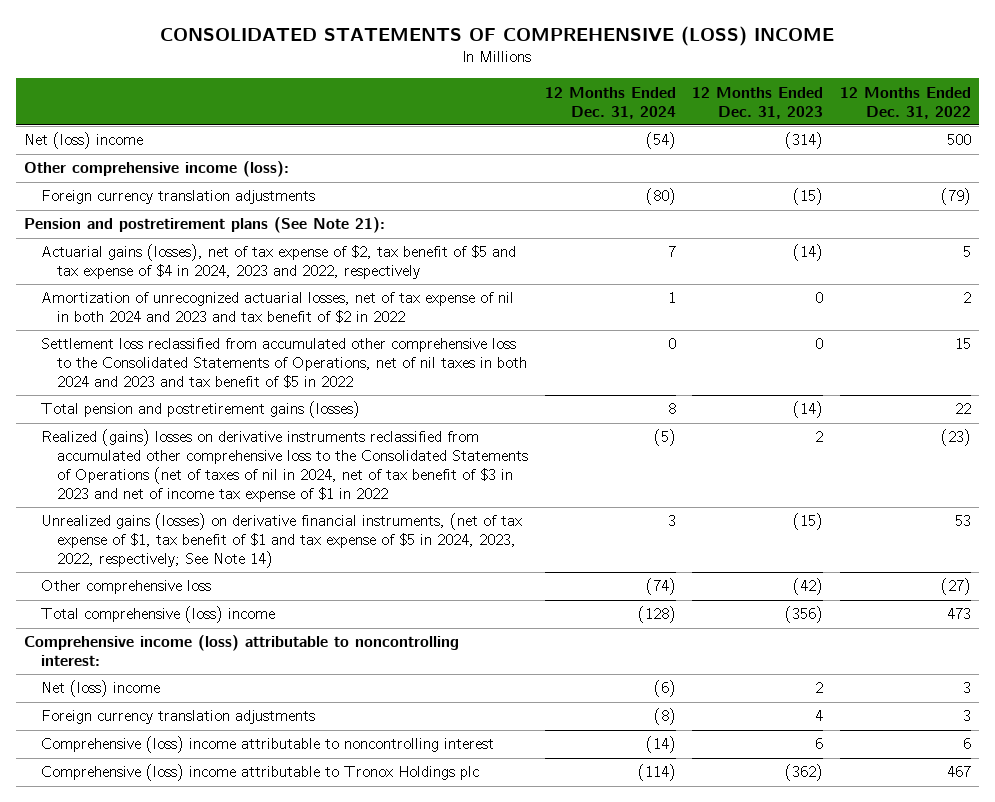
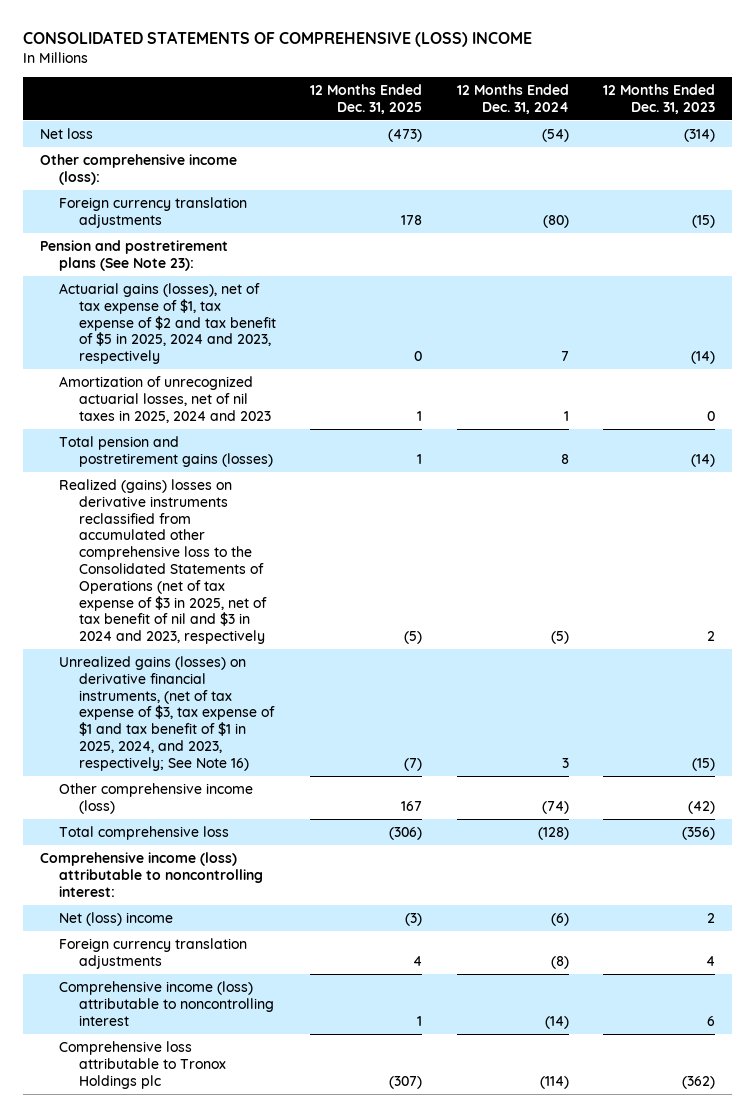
[839,86,971,119] 12 Months Ended Dec. 31, 2022 -> none
none -> [310,83,423,114] 12 Months Ended Dec. 31, 2025
[24,132,144,150] Net (loss) income -> [39,127,93,139] Net loss
[40,338,528,388] Settlement loss reclassified from accumulated other comprehensive loss to the Consolidated Statements of Operations, net of nil taxes in both 2024 and 2023 and tax benefit of $5 in 2022 -> none
[24,217,386,234] Pension and postretirement plans (See Note 21): -> [39,239,228,271] Pension and postretirement plans (See Note 23):
[40,244,516,280] Actuarial gains (losses), net of tax expense of $2, tax benefit of $5 and tax expense of $4 in 2024, 2023 and 2022, respectively -> [59,282,277,365] Actuarial gains (losses), net of tax expense of $1, tax expense of $2 and tax benefit of $5 in 2025, 2024 and 2023, respectively
[40,292,514,324] Amortization of unrecognized actuarial losses, net of tax expense of nil in both 2024 and 2023 and tax benefit of $2 in 2022 -> [59,375,272,423] Amortization of unrecognized actuarial losses, net of nil taxes in 2025, 2024 and 2023
[40,429,529,502] Realized (gains) losses on derivative instruments reclassified from accumulated other comprehensive loss to the Consolidated Statements of Operations (net of taxes of nil in 2024, net of tax benefit of $3 in 2023 and net of income tax expense of $1 in 2022 -> [59,478,268,645] Realized (gains) losses on derivative instruments reclassified from accumulated other comprehensive loss to the Consolidated Statements of Operations (net of tax expense of $3 in 2025, net of tax benefit of nil and $3 in 2024 and 2023, respectively
[40,513,522,568] Unrealized gains (losses) on derivative financial instruments, (net of tax expense of $1, tax benefit of $1 and tax expense of $5 in 2024, 2023, 2022, respectively; See Note 14) -> [59,655,276,771] Unrealized gains (losses) on derivative financial instruments, (net of tax expense of $3, tax expense of $1 and tax benefit of $1 in 2025, 2024, and 2023, respectively; See Note 16)
[40,580,211,595] Other comprehensive loss -> [59,782,254,814] Other comprehensive income (loss)
[40,606,275,624] Total comprehensive (loss) income -> [59,825,230,840] Total comprehensive loss
[40,736,494,754] Comprehensive (loss) income attributable to noncontrolling interest -> [59,980,275,1026] Comprehensive income (loss) attributable to noncontrolling interest
[40,764,479,782] Comprehensive (loss) income attributable to Tronox Holdings plc -> [59,1040,227,1089] Comprehensive loss attributable to Tronox Holdings plc

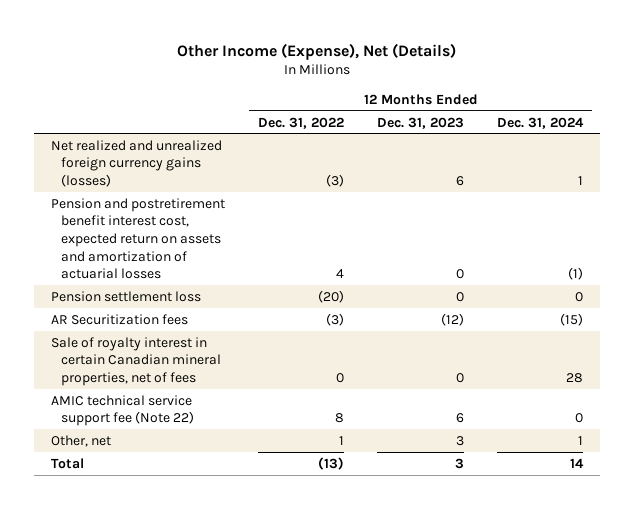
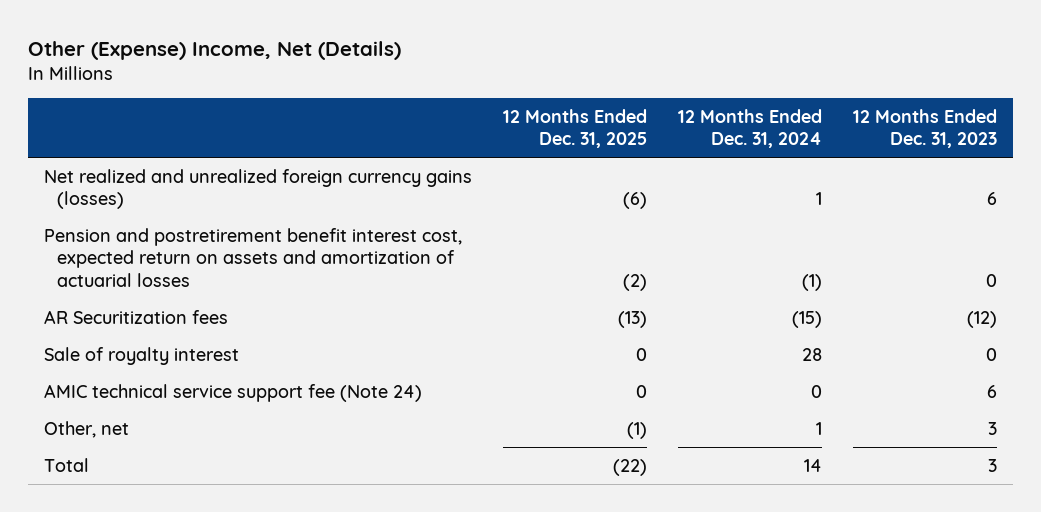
[176,42,456,60] Other Income (Expense), Net (Details) -> [28,41,402,61] Other (Expense) Income, Net (Details)
[257,116,344,129] Dec. 31, 2022 -> none
none -> [502,108,647,149] 12 Months Ended Dec. 31, 2025
[50,290,201,302] Pension settlement loss -> none
[50,336,221,387] Sale of royalty interest in certain Canadian mineral properties, net of fees -> [43,346,239,365] Sale of royalty interest
[50,394,194,427] AMIC technical service support fee (Note 22) -> [43,383,422,402] AMIC technical service support fee (Note 24)

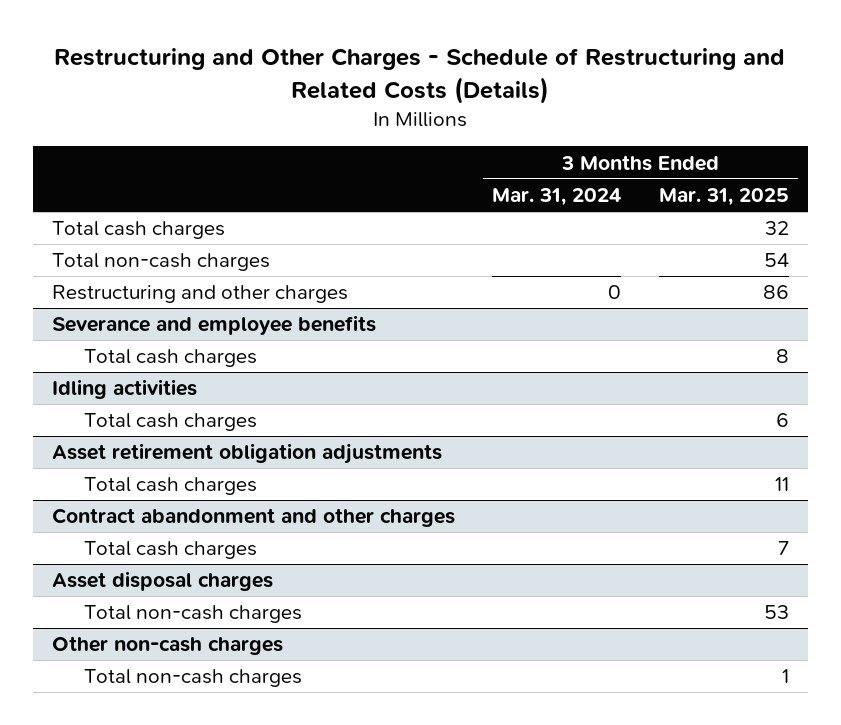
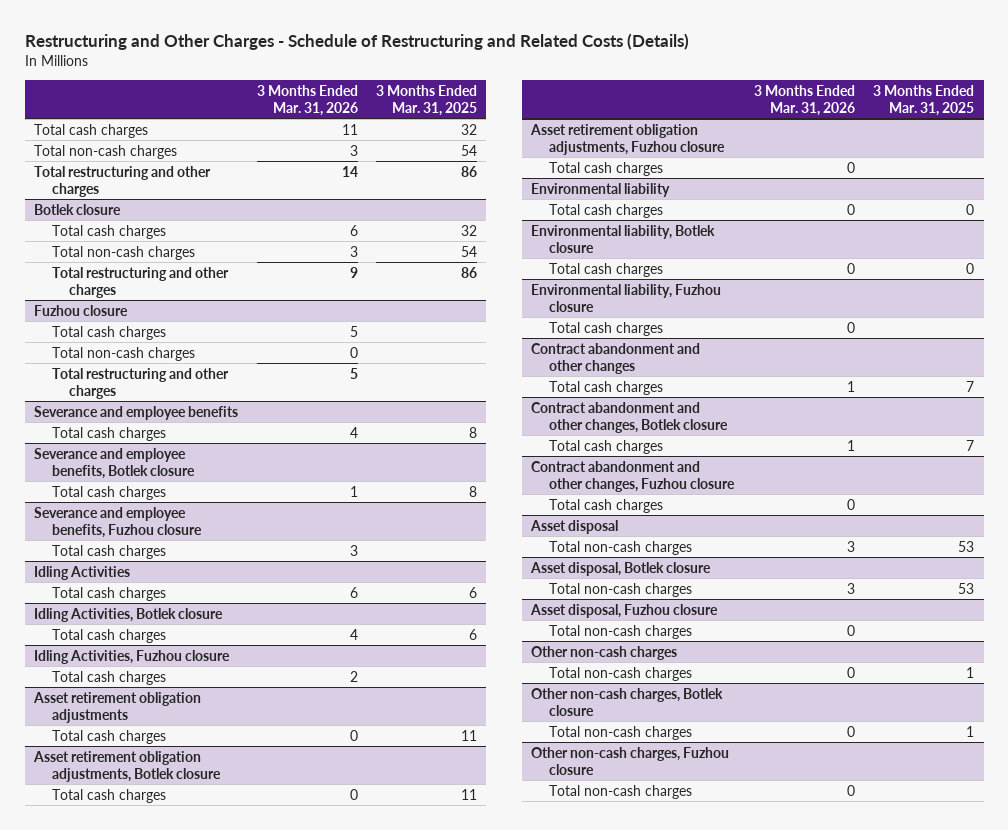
[492,188,622,207] Mar. 31, 2024 -> none
none -> [256,84,358,116] 3 Months Ended Mar. 31, 2026
[51,285,348,304] Restructuring and other charges -> [34,165,212,197] Total restructuring and other charges
none -> [34,203,122,215] Botlek closure
none -> [51,224,166,239] Total cash charges
none -> [51,245,195,260] Total non-cash charges
none -> [51,266,229,298] Total restructuring and other charges
none -> [34,304,129,316] Fuzhou closure
none -> [51,325,166,340] Total cash charges
none -> [51,346,195,361] Total non-cash charges
none -> [51,367,229,399] Total restructuring and other charges
none -> [34,447,195,479] Severance and employee benefits, Botlek closure
none -> [51,485,166,500] Total cash charges
none -> [34,506,202,538] Severance and employee benefits, Fuzhou closure
none -> [51,544,166,559] Total cash charges
[51,379,197,400] Idling activities -> [34,565,131,580] Idling Activities
none -> [34,607,224,622] Idling Activities, Botlek closure
none -> [51,628,166,643] Total cash charges
none -> [34,649,231,664] Idling Activities, Fuzhou closure
none -> [51,670,166,685] Total cash charges
none -> [33,750,221,782] Asset retirement obligation adjustments, Botlek closure
none -> [51,788,166,803] Total cash charges
none -> [530,123,725,155] Asset retirement obligation adjustments, Fuzhou closure
none -> [548,161,663,176] Total cash charges
none -> [531,182,671,197] Environmental liability
none -> [548,203,663,218] Total cash charges
none -> [531,224,716,253] Environmental liability, Botlek closure
none -> [548,262,663,277] Total cash charges
none -> [531,283,722,312] Environmental liability, Fuzhou closure
none -> [548,321,663,336] Total cash charges
[51,508,455,528] Contract abandonment and other charges -> [531,342,701,374] Contract abandonment and other changes
none -> [531,401,728,433] Contract abandonment and other changes, Botlek closure
none -> [548,439,663,454] Total cash charges
none -> [531,460,735,492] Contract abandonment and other changes, Fuzhou closure
none -> [548,498,663,513] Total cash charges
[51,571,273,592] Asset disposal charges -> [530,519,619,534] Asset disposal
none -> [530,561,712,576] Asset disposal, Botlek closure
none -> [548,582,692,597] Total non-cash charges
none -> [530,603,719,618] Asset disposal, Fuzhou closure
none -> [548,624,692,639] Total non-cash charges
none -> [531,687,724,716] Other non-cash charges, Botlek closure
none -> [548,725,692,740] Total non-cash charges
none -> [531,746,730,775] Other non-cash charges, Fuzhou closure
none -> [548,784,692,799] Total non-cash charges

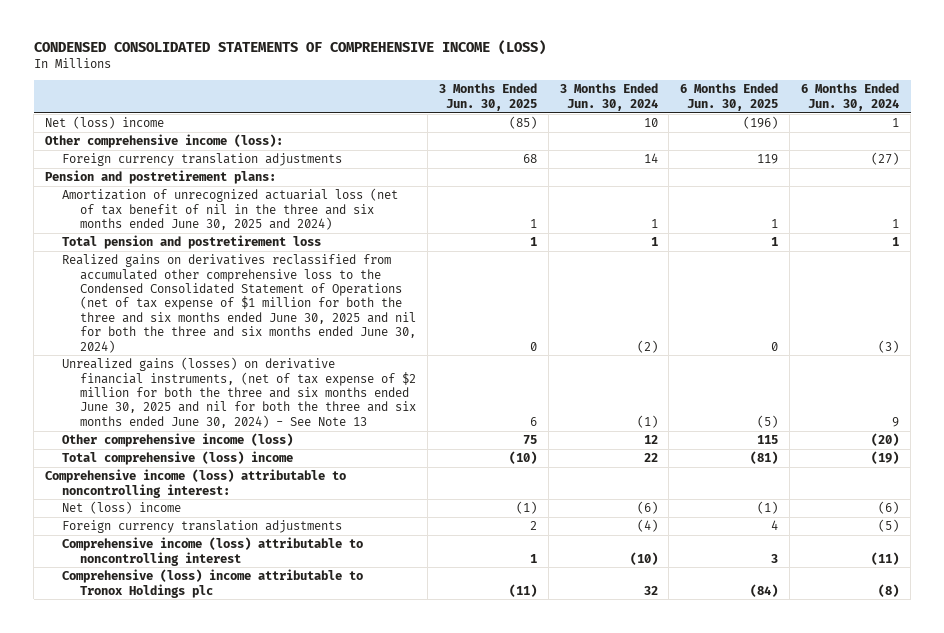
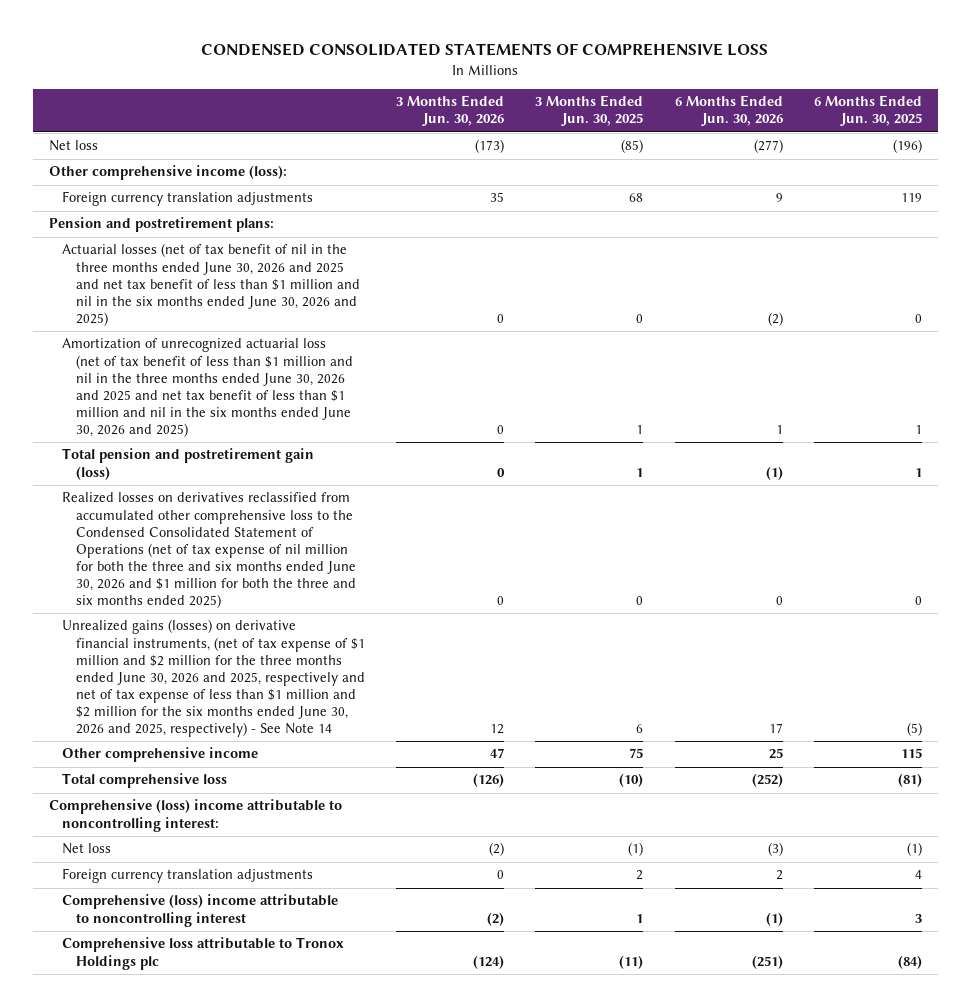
[33,40,546,56] CONDENSED CONSOLIDATED STATEMENTS OF COMPREHENSIVE INCOME (LOSS) -> [201,43,769,57] CONDENSED CONSOLIDATED STATEMENTS OF COMPREHENSIVE LOSS
[559,83,658,111] 3 Months Ended Jun. 30, 2024 -> none
[801,83,900,111] 6 Months Ended Jun. 30, 2024 -> none
none -> [395,95,504,127] 3 Months Ended Jun. 30, 2026
none -> [674,95,783,127] 6 Months Ended Jun. 30, 2026
[45,116,165,130] Net (loss) income -> [48,140,98,152] Net loss
none -> [62,243,360,326] Actuarial losses (net of tax benefit of nil in the three months ended June 30, 2026 and 2025 and net tax benefit of less than $1 million and nil in the six months ended June 30, 2026 and 2025)
[62,188,399,230] Amortization of unrecognized actuarial loss (net of tax benefit of nil in the three and six months ended June 30, 2025 and 2024) -> [62,338,353,437] Amortization of unrecognized actuarial loss (net of tax benefit of less than $1 million and nil in the three months ended June 30, 2026 and 2025 and net tax benefit of less than $1 million and nil in the six months ended June 30, 2026 and 2025)
[62,235,322,250] Total pension and postretirement loss -> [62,448,315,480] Total pension and postretirement gain (loss)
[62,254,416,353] Realized gains on derivatives reclassified from accumulated other comprehensive loss to the Condensed Consolidated Statement of Operations (net of tax expense of $1 million for both the three and six months ended June 30, 2025 and nil for both the three and six months ended June 30, 2024) -> [62,492,356,608] Realized losses on derivatives reclassified from accumulated other comprehensive loss to the Condensed Consolidated Statement of Operations (net of tax expense of nil million for both the three and six months ended June 30, 2026 and $1 million for both the three and six months ended 2025)
[62,357,416,428] Unrealized gains (losses) on derivative financial instruments, (net of tax expense of $2 million for both the three and six months ended June 30, 2025 and nil for both the three and six months ended June 30, 2024) - See Note 13 -> [62,619,365,737] Unrealized gains (losses) on derivative financial instruments, (net of tax expense of $1 million and $2 million for the three months ended June 30, 2026 and 2025, respectively and net of tax expense of less than $1 million and $2 million for the six months ended June 30, 2026 and 2025, respectively) - See Note 14
[62,433,294,448] Other comprehensive income (loss) -> [62,747,259,763] Other comprehensive income
[62,451,294,466] Total comprehensive (loss) income -> [62,773,228,789] Total comprehensive loss
[45,469,347,498] Comprehensive income (loss) attributable to noncontrolling interest: -> [48,799,342,832] Comprehensive (loss) income attributable to noncontrolling interest:
[62,501,182,515] Net (loss) income -> [62,843,112,855] Net loss
[62,537,364,566] Comprehensive income (loss) attributable to noncontrolling interest -> [62,894,339,927] Comprehensive (loss) income attributable to noncontrolling interest
[62,569,364,598] Comprehensive (loss) income attributable to Tronox Holdings plc -> [62,937,345,970] Comprehensive loss attributable to Tronox Holdings plc

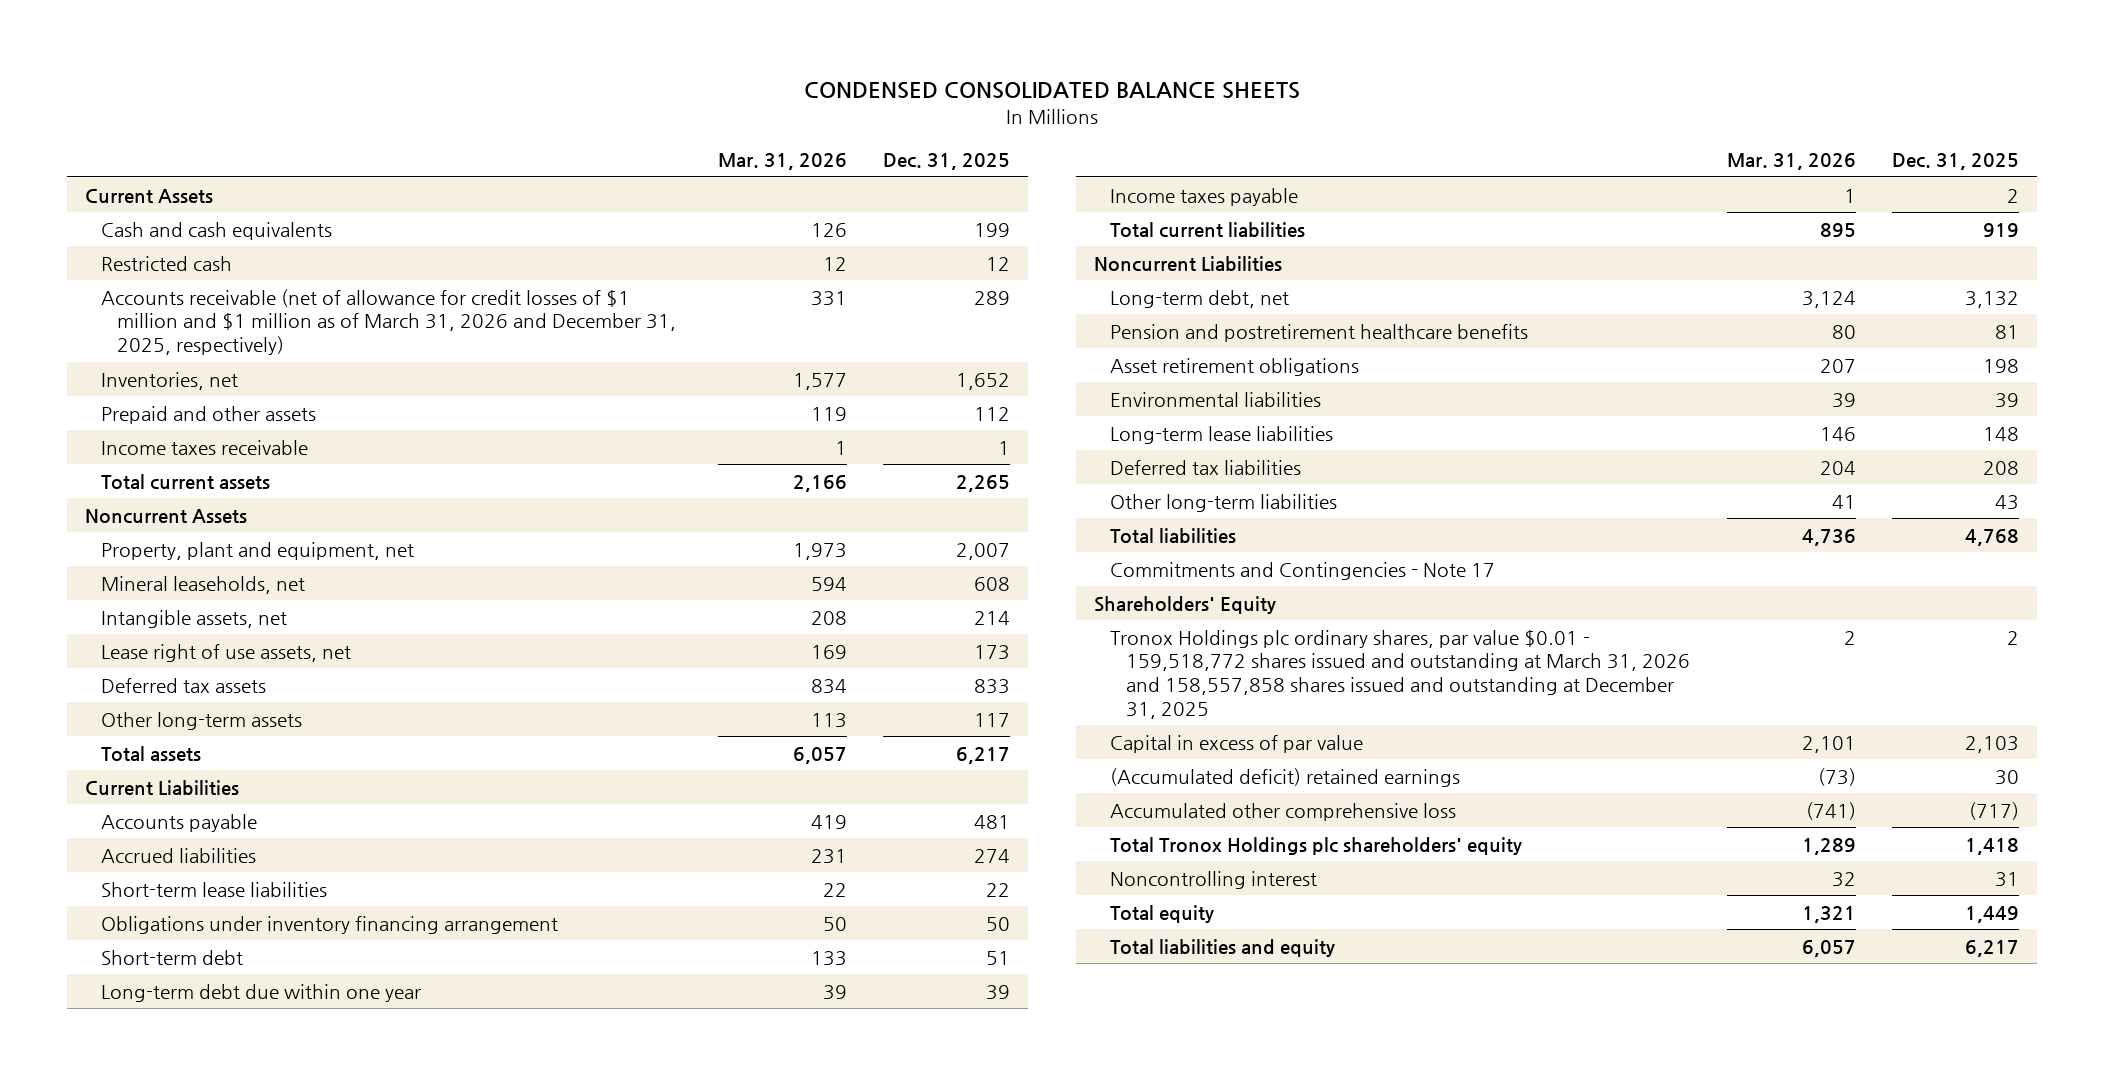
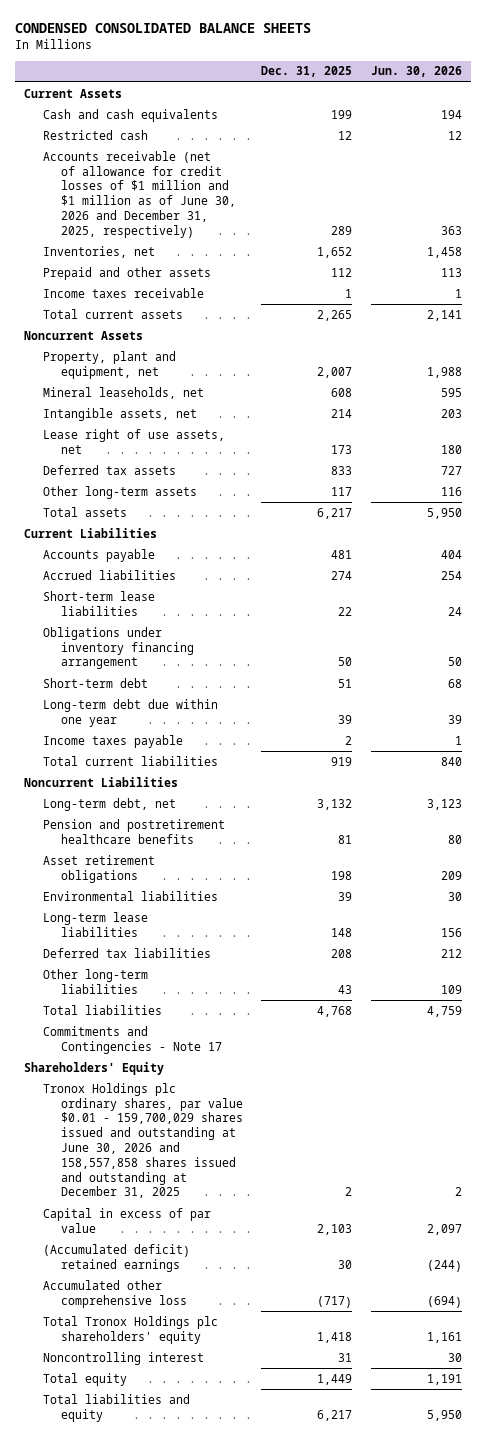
[717,153,847,171] Mar. 31, 2026 -> none
none -> [370,66,462,78] Jun. 30, 2026
[101,288,677,356] Accounts receivable (net of allowance for credit losses of $1 million and $1 million as of March 31, 2026 and December 31, 2025, respectively) -> [42,150,237,238] Accounts receivable (net of allowance for credit losses of $1 million and $1 million as of June 30, 2026 and December 31, 2025, respectively)
[1110,629,1691,719] Tronox Holdings plc ordinary shares, par value $0.01 - 159,518,772 shares issued and outstanding at March 31, 2026 and 158,557,858 shares issued and outstanding at December 31, 2025 -> [42,1082,244,1199] Tronox Holdings plc ordinary shares, par value $0.01 - 159,700,029 shares issued and outstanding at June 30, 2026 and 158,557,858 shares issued and outstanding at December 31, 2025

